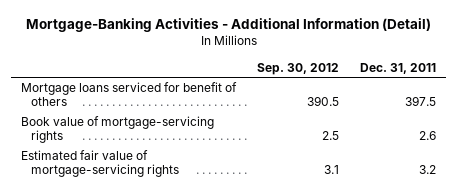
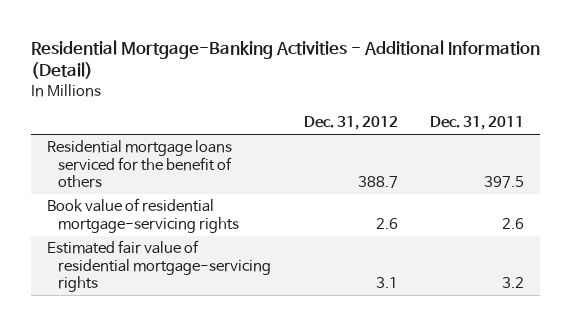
[25,18,431,33] Mortgage-Banking Activities - Additional Information (Detail) -> [31,39,541,80] Residential Mortgage-Banking Activities - Additional Information (Detail)
[257,62,340,75] Sep. 30, 2012 -> none
none -> [303,116,398,131] Dec. 31, 2012
[21,82,238,107] Mortgage loans serviced for benefit of others -> [47,140,233,189] Residential mortgage loans serviced for the benefit of others
[21,116,215,144] Book value of mortgage-servicing rights -> [47,198,240,233] Book value of residential mortgage-servicing rights
[21,150,179,178] Estimated fair value of mortgage-servicing rights -> [47,240,272,293] Estimated fair value of residential mortgage-servicing rights

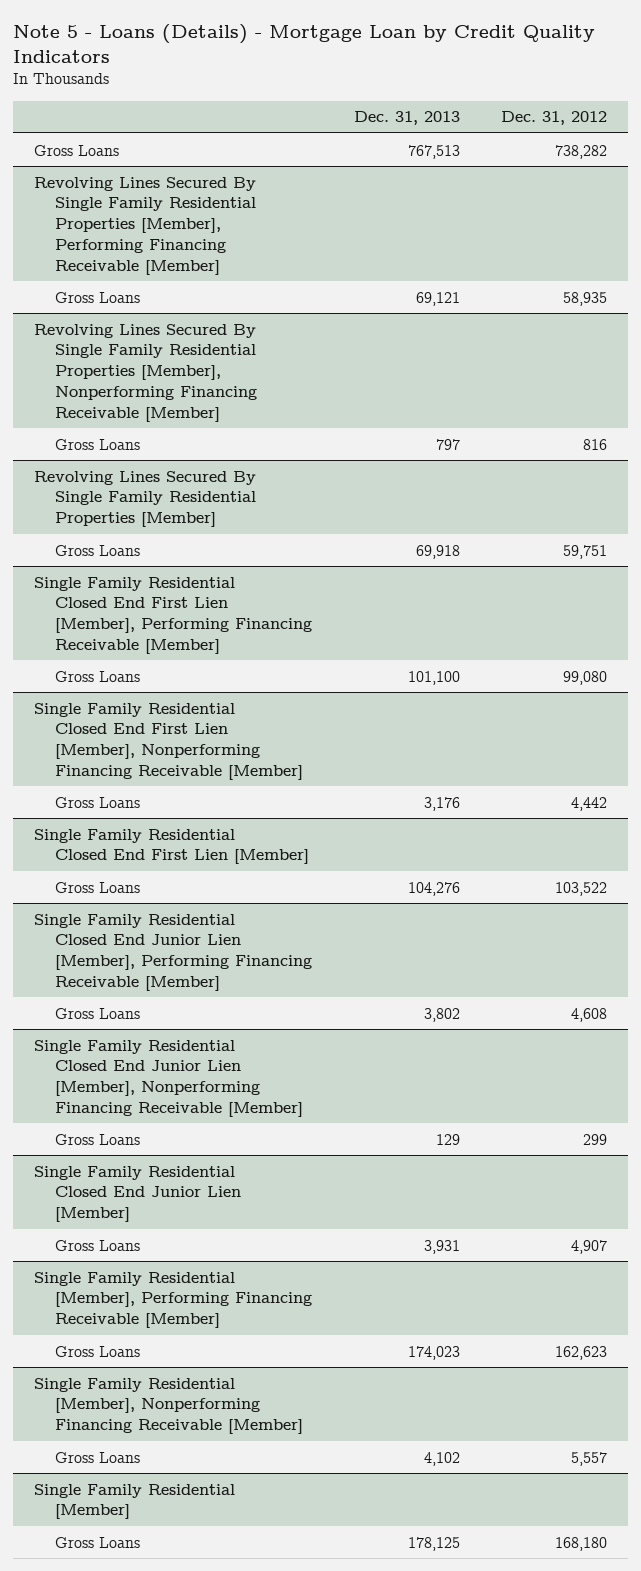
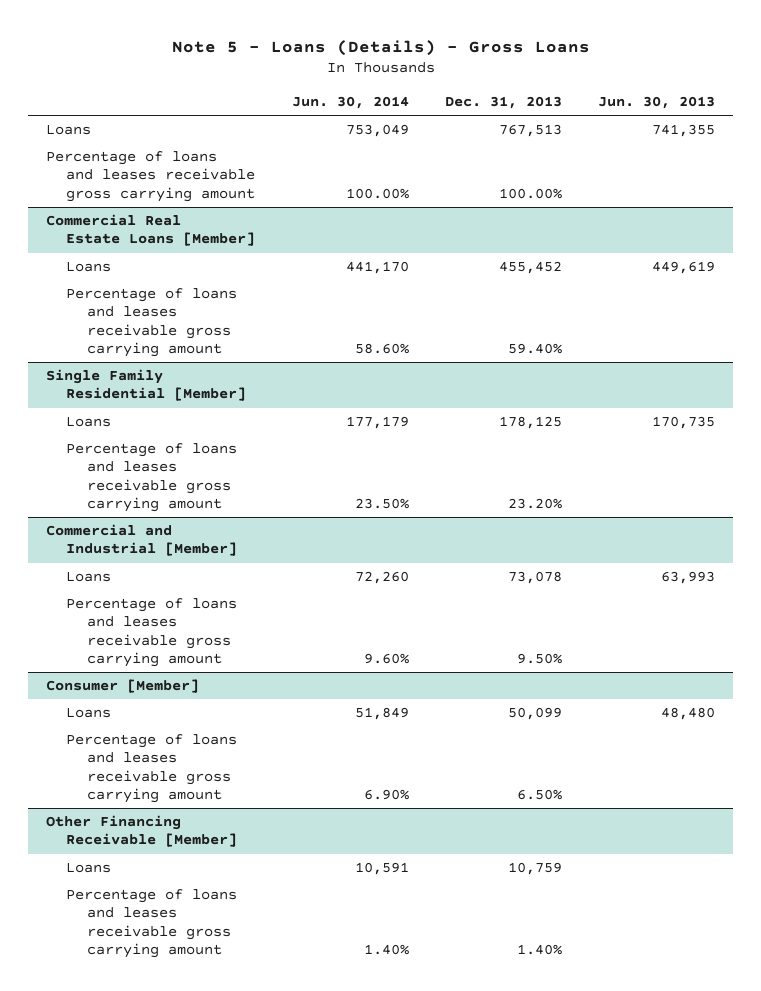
[13,24,596,63] Note 5 - Loans (Details) - Mortgage Loan by Credit Quality Indicators -> [171,39,590,56] Note 5 - Loans (Details) - Gross Loans
[501,111,608,126] Dec. 31, 2012 -> none
none -> [291,95,409,109] Jun. 30, 2014
none -> [598,95,716,109] Jun. 30, 2013
[33,176,257,275] Revolving Lines Secured By Single Family Residential Properties [Member], Performing Financing Receivable [Member] -> none
[33,323,258,422] Revolving Lines Secured By Single Family Residential Properties [Member], Nonperforming Financing Receivable [Member] -> none
[55,438,141,450] Gross Loans -> none
[33,470,257,528] Revolving Lines Secured By Single Family Residential Properties [Member] -> none
[55,544,141,556] Gross Loans -> none
[33,576,313,654] Single Family Residential Closed End First Lien [Member], Performing Financing Receivable [Member] -> none
[55,670,141,682] Gross Loans -> none
[33,702,304,780] Single Family Residential Closed End First Lien [Member], Nonperforming Financing Receivable [Member] -> none
[55,796,141,808] Gross Loans -> none
[33,828,310,865] Single Family Residential Closed End First Lien [Member] -> none
[55,881,141,893] Gross Loans -> none
[33,913,313,991] Single Family Residential Closed End Junior Lien [Member], Performing Financing Receivable [Member] -> none
[55,1007,141,1019] Gross Loans -> none
[33,1039,304,1117] Single Family Residential Closed End Junior Lien [Member], Nonperforming Financing Receivable [Member] -> none
[55,1133,141,1145] Gross Loans -> none
[33,1165,242,1223] Single Family Residential Closed End Junior Lien [Member] -> none
[55,1239,141,1251] Gross Loans -> none
[33,1271,313,1329] Single Family Residential [Member], Performing Financing Receivable [Member] -> none
[55,1345,141,1357] Gross Loans -> none
[33,1377,304,1435] Single Family Residential [Member], Nonperforming Financing Receivable [Member] -> none
[55,1451,141,1463] Gross Loans -> none
[33,144,119,156] Gross Loans -> [45,124,91,136] Loans
none -> [45,151,256,202] Percentage of loans and leases receivable gross carrying amount
none -> [45,214,256,247] Commercial Real Estate Loans [Member]
[55,291,141,303] Gross Loans -> [66,261,112,273] Loans
[415,291,460,306] 69,121 -> [498,261,562,275] 455,452
none -> [66,288,238,358] Percentage of loans and leases receivable gross carrying amount
[55,1536,141,1548] Gross Loans -> [66,416,112,428] Loans
none -> [66,443,238,513] Percentage of loans and leases receivable gross carrying amount
none -> [45,524,238,557] Commercial and Industrial [Member]
none -> [66,571,112,583] Loans
none -> [66,598,238,668] Percentage of loans and leases receivable gross carrying amount
none -> [45,679,199,694] Consumer [Member]
none -> [66,707,112,719] Loans
none -> [66,734,238,804] Percentage of loans and leases receivable gross carrying amount
none -> [45,815,238,848] Other Financing Receivable [Member]
none -> [66,862,112,874] Loans
none -> [66,889,238,959] Percentage of loans and leases receivable gross carrying amount

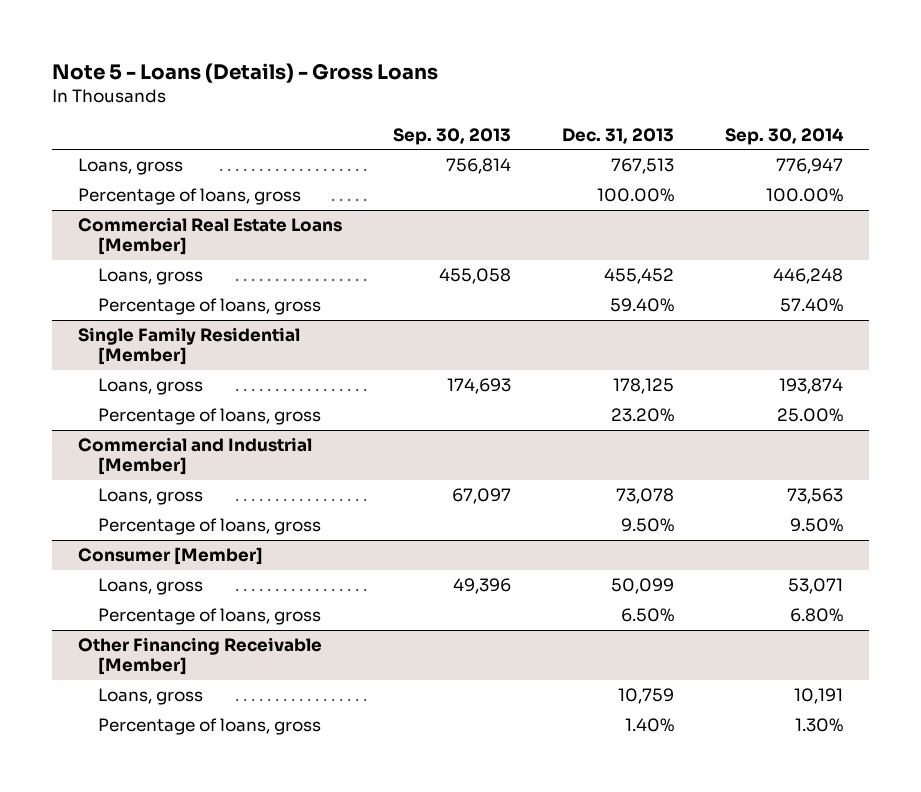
[291,95,409,109] Jun. 30, 2014 -> none
[598,95,716,109] Jun. 30, 2013 -> none
none -> [393,127,512,145] Sep. 30, 2013
none -> [725,127,845,145] Sep. 30, 2014
[45,124,91,136] Loans -> [77,158,183,176] Loans, gross
[45,151,256,202] Percentage of loans and leases receivable gross carrying amount -> [77,188,301,206] Percentage of loans, gross
[66,261,112,273] Loans -> [98,268,204,286] Loans, gross
[66,288,238,358] Percentage of loans and leases receivable gross carrying amount -> [98,298,322,316] Percentage of loans, gross
[66,416,112,428] Loans -> [98,378,204,396] Loans, gross
[66,443,238,513] Percentage of loans and leases receivable gross carrying amount -> [98,408,322,426] Percentage of loans, gross
[66,571,112,583] Loans -> [98,488,204,506] Loans, gross
[66,598,238,668] Percentage of loans and leases receivable gross carrying amount -> [98,518,322,536] Percentage of loans, gross
[66,707,112,719] Loans -> [98,578,204,596] Loans, gross
[66,734,238,804] Percentage of loans and leases receivable gross carrying amount -> [98,608,322,626] Percentage of loans, gross
[66,862,112,874] Loans -> [98,688,204,706] Loans, gross
[66,889,238,959] Percentage of loans and leases receivable gross carrying amount -> [98,718,322,736] Percentage of loans, gross

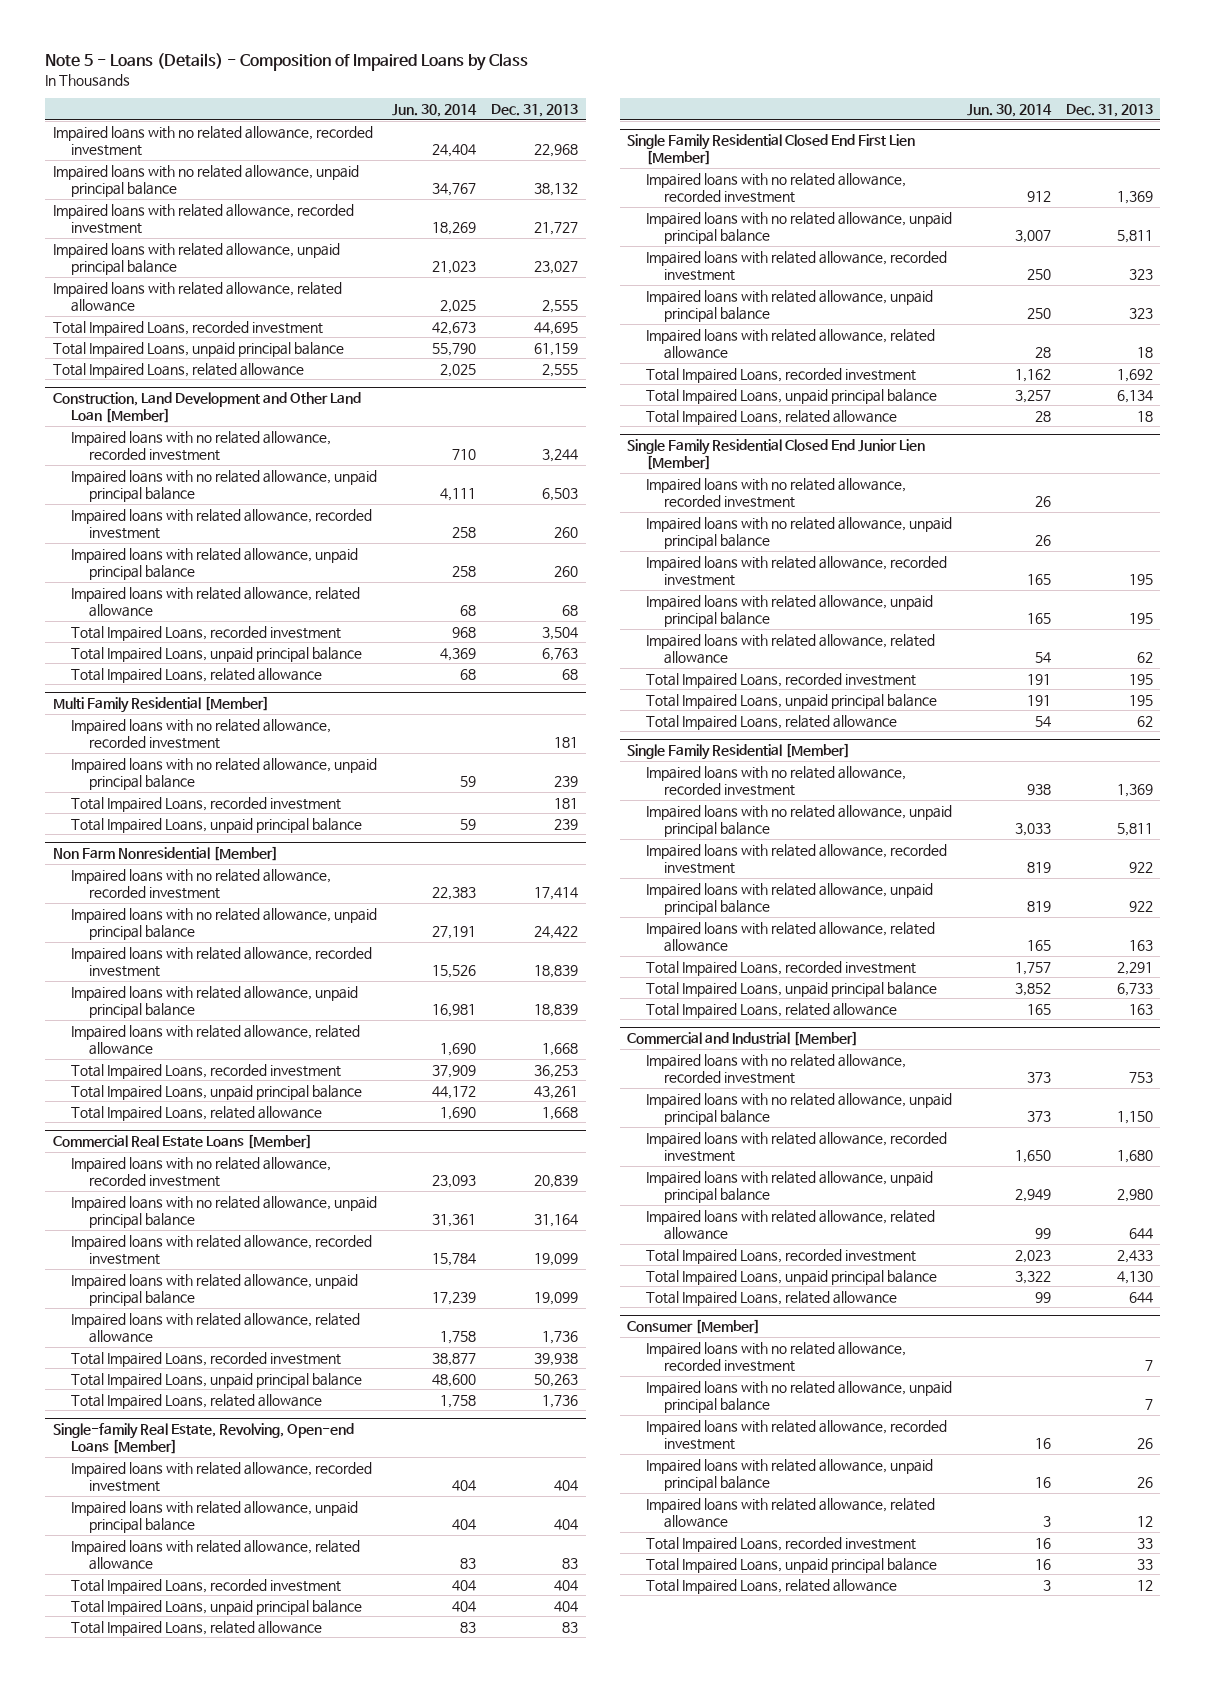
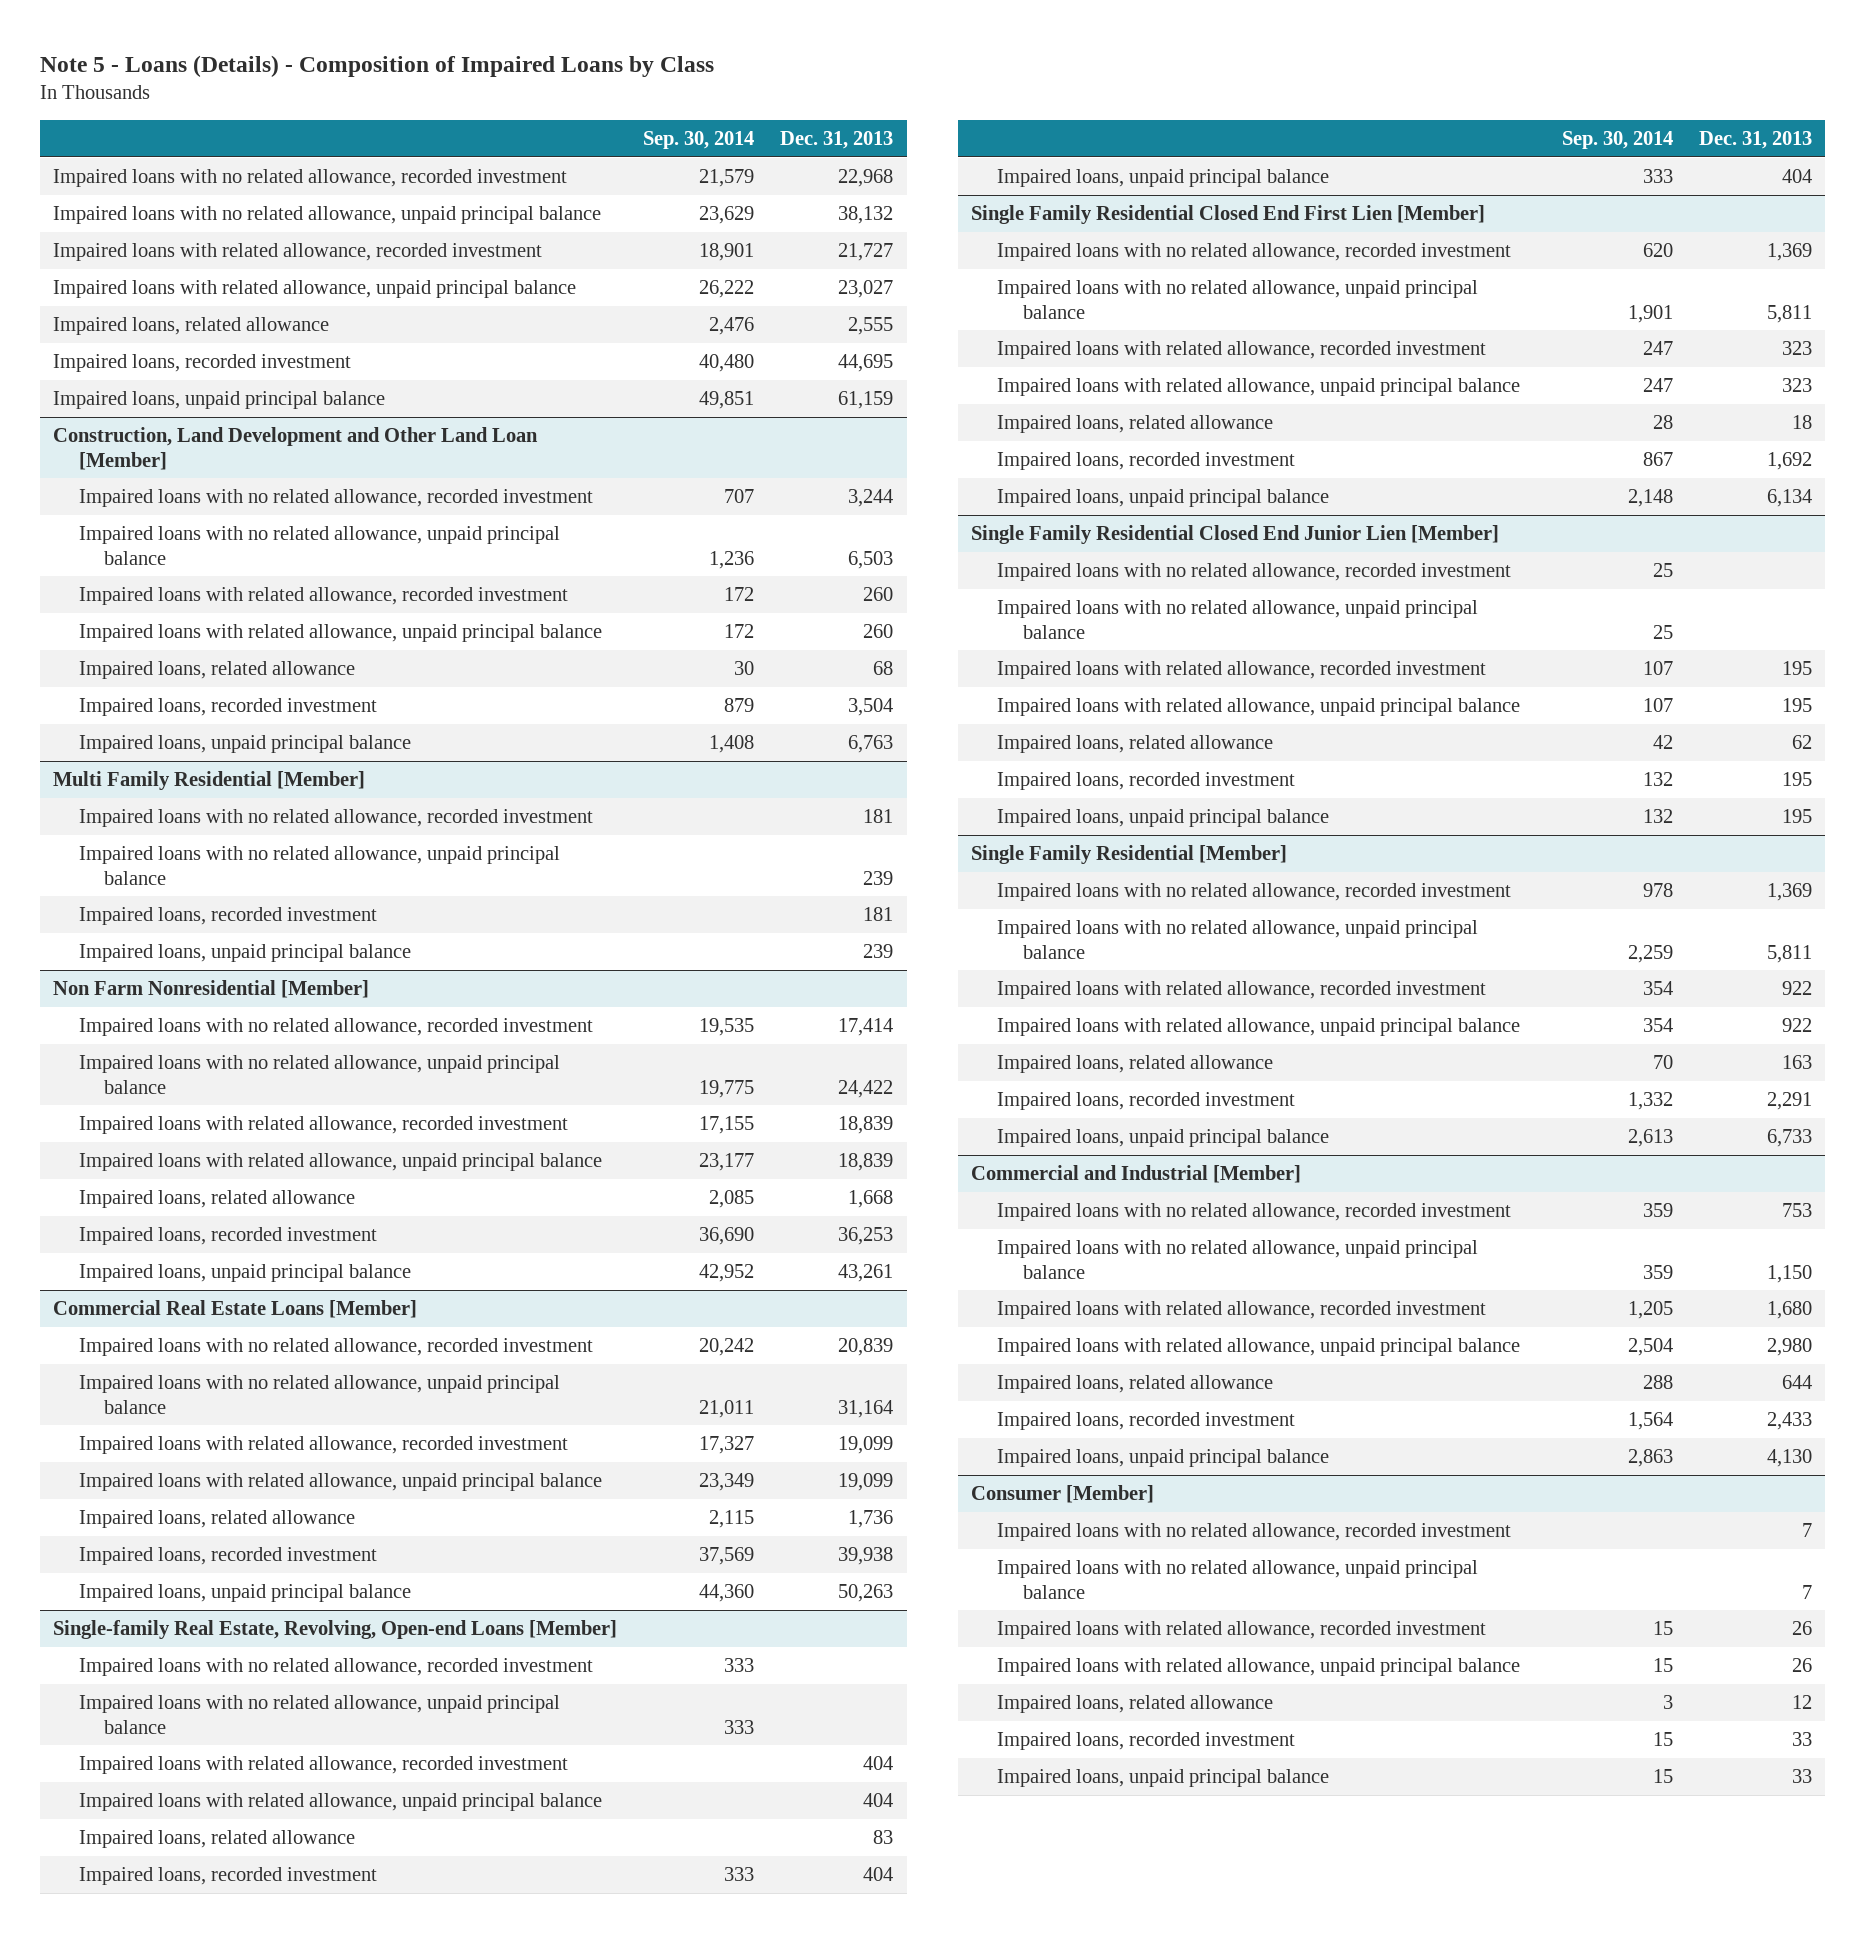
[391,103,477,117] Jun. 30, 2014 -> none
none -> [643,131,755,150] Sep. 30, 2014
[52,362,304,378] Total Impaired Loans, related allowance -> none
[52,281,342,312] Impaired loans with related allowance, related allowance -> [52,317,329,336] Impaired loans, related allowance
[52,320,323,336] Total Impaired Loans, recorded investment -> [52,354,351,373] Impaired loans, recorded investment
[52,341,344,357] Total Impaired Loans, unpaid principal balance -> [52,391,385,410] Impaired loans, unpaid principal balance
[70,667,322,683] Total Impaired Loans, related allowance -> none
[70,586,360,617] Impaired loans with related allowance, related allowance -> [78,661,355,680] Impaired loans, related allowance
[70,625,341,641] Total Impaired Loans, recorded investment -> [78,698,377,717] Impaired loans, recorded investment
[70,646,362,662] Total Impaired Loans, unpaid principal balance -> [78,735,411,754] Impaired loans, unpaid principal balance
[70,796,341,812] Total Impaired Loans, recorded investment -> [78,907,377,926] Impaired loans, recorded investment
[70,817,362,833] Total Impaired Loans, unpaid principal balance -> [78,944,411,963] Impaired loans, unpaid principal balance
[70,1105,322,1121] Total Impaired Loans, related allowance -> none
[70,1024,360,1055] Impaired loans with related allowance, related allowance -> [78,1190,355,1209] Impaired loans, related allowance
[70,1063,341,1079] Total Impaired Loans, recorded investment -> [78,1227,377,1246] Impaired loans, recorded investment
[70,1084,362,1100] Total Impaired Loans, unpaid principal balance -> [78,1264,411,1283] Impaired loans, unpaid principal balance
[70,1393,322,1409] Total Impaired Loans, related allowance -> none
[70,1312,360,1343] Impaired loans with related allowance, related allowance -> [78,1510,355,1529] Impaired loans, related allowance
[70,1351,341,1367] Total Impaired Loans, recorded investment -> [78,1547,377,1566] Impaired loans, recorded investment
[70,1372,362,1388] Total Impaired Loans, unpaid principal balance -> [78,1584,411,1603] Impaired loans, unpaid principal balance
none -> [78,1658,593,1677] Impaired loans with no related allowance, recorded investment
none -> [78,1695,560,1734] Impaired loans with no related allowance, unpaid principal balance
[70,1620,322,1636] Total Impaired Loans, related allowance -> none
[70,1539,360,1570] Impaired loans with related allowance, related allowance -> [78,1830,355,1849] Impaired loans, related allowance
[70,1578,341,1594] Total Impaired Loans, recorded investment -> [78,1867,377,1886] Impaired loans, recorded investment
[70,1599,362,1615] Total Impaired Loans, unpaid principal balance -> [996,169,1329,188] Impaired loans, unpaid principal balance
[645,409,897,425] Total Impaired Loans, related allowance -> none
[645,328,935,359] Impaired loans with related allowance, related allowance -> [996,415,1273,434] Impaired loans, related allowance
[645,367,916,383] Total Impaired Loans, recorded investment -> [996,452,1295,471] Impaired loans, recorded investment
[645,388,937,404] Total Impaired Loans, unpaid principal balance -> [996,489,1329,508] Impaired loans, unpaid principal balance
[645,714,897,730] Total Impaired Loans, related allowance -> none
[645,633,935,664] Impaired loans with related allowance, related allowance -> [996,735,1273,754] Impaired loans, related allowance
[645,672,916,688] Total Impaired Loans, recorded investment -> [996,772,1295,791] Impaired loans, recorded investment
[645,693,937,709] Total Impaired Loans, unpaid principal balance -> [996,809,1329,828] Impaired loans, unpaid principal balance
[645,1002,897,1018] Total Impaired Loans, related allowance -> none
[645,921,935,952] Impaired loans with related allowance, related allowance -> [996,1055,1273,1074] Impaired loans, related allowance
[645,960,916,976] Total Impaired Loans, recorded investment -> [996,1092,1295,1111] Impaired loans, recorded investment
[645,981,937,997] Total Impaired Loans, unpaid principal balance -> [996,1129,1329,1148] Impaired loans, unpaid principal balance
[645,1290,897,1306] Total Impaired Loans, related allowance -> none
[645,1209,935,1240] Impaired loans with related allowance, related allowance -> [996,1375,1273,1394] Impaired loans, related allowance
[645,1248,916,1264] Total Impaired Loans, recorded investment -> [996,1412,1295,1431] Impaired loans, recorded investment
[645,1269,937,1285] Total Impaired Loans, unpaid principal balance -> [996,1449,1329,1468] Impaired loans, unpaid principal balance
[645,1578,897,1594] Total Impaired Loans, related allowance -> none
[645,1497,935,1528] Impaired loans with related allowance, related allowance -> [996,1695,1273,1714] Impaired loans, related allowance
[645,1536,916,1552] Total Impaired Loans, recorded investment -> [996,1732,1295,1751] Impaired loans, recorded investment
[645,1557,937,1573] Total Impaired Loans, unpaid principal balance -> [996,1769,1329,1788] Impaired loans, unpaid principal balance

